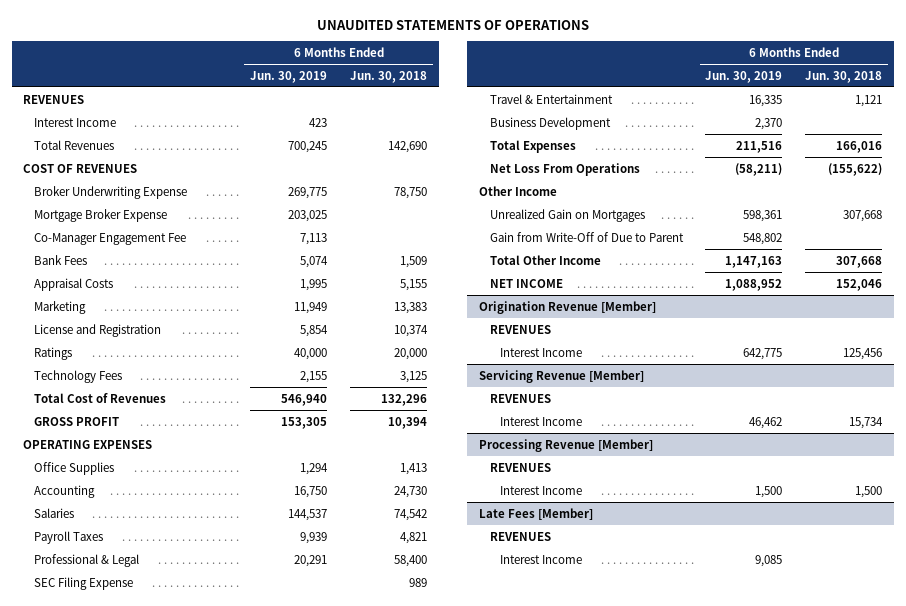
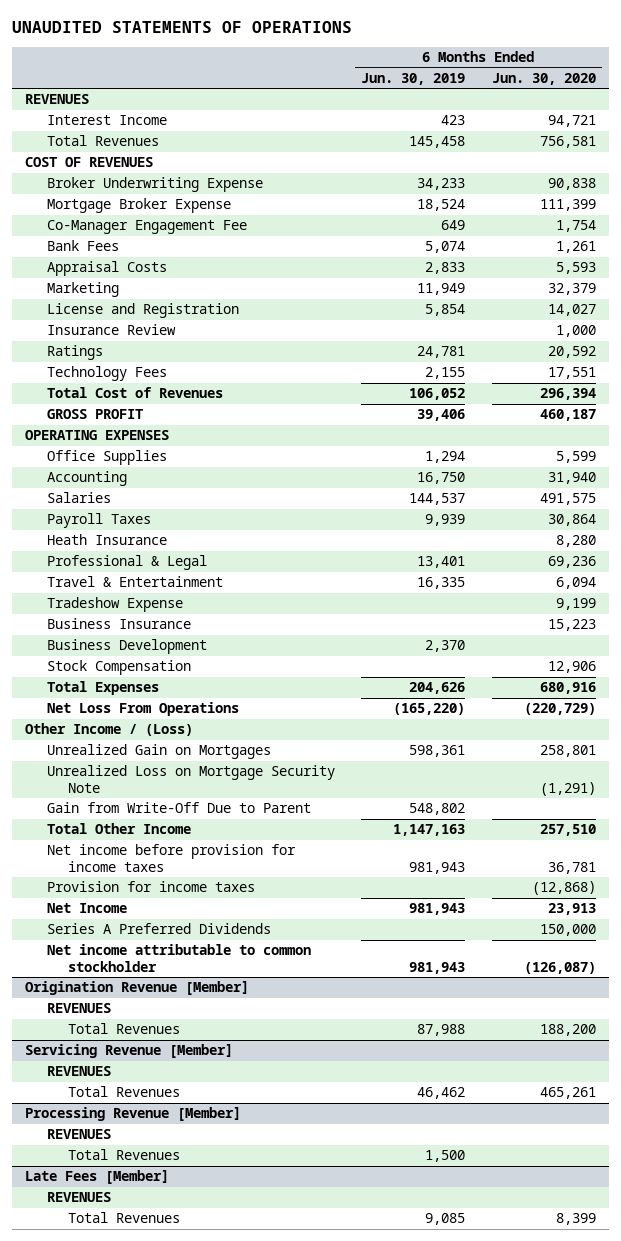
[350,70,428,83] Jun. 30, 2018 -> none
none -> [491,73,596,86] Jun. 30, 2020
[288,140,328,153] 700,245 -> [409,136,466,149] 145,458
[288,186,328,199] 269,775 -> [417,178,466,191] 34,233
[288,209,328,222] 203,025 -> [417,199,466,212] 18,524
[300,232,328,245] 7,113 -> [441,220,466,231] 649
[300,278,328,291] 1,995 -> [425,262,466,275] 2,833
none -> [46,324,176,336] Insurance Review
[294,347,328,360] 40,000 -> [417,346,466,359] 24,781
[281,393,328,406] 546,940 -> [409,388,466,401] 106,052
[281,416,328,429] 153,305 -> [417,409,466,422] 39,406
[34,576,134,590] SEC Filing Expense -> none
none -> [46,534,167,546] Heath Insurance
[294,554,328,567] 20,291 -> [417,556,466,569] 13,401
none -> [46,597,183,613] Tradeshow Expense
none -> [46,618,191,630] Business Insurance
none -> [46,660,191,676] Stock Compensation
[736,140,783,153] 211,516 -> [409,682,466,695] 204,626
[735,162,783,176] (58,211) -> [393,703,466,716] (165,220)
[478,185,557,196] Other Income -> [25,723,194,737] Other Income / (Loss)
none -> [46,765,335,793] Unrealized Loss on Mortgage Security Note
[489,231,684,242] Gain from Write-Off of Due to Parent -> [46,802,311,814] Gain from Write-Off Due to Parent
none -> [46,844,296,872] Net income before provision for income taxes
none -> [46,881,255,893] Provision for income taxes
[489,278,563,288] NET INCOME -> [46,903,127,914] Net Income
[725,278,783,291] 1,088,952 -> [409,903,466,916] 981,943
none -> [46,923,271,935] Series A Preferred Dividends
none -> [46,944,311,972] Net income attributable to common stockholder
[500,347,583,357] Interest Income -> none
none -> [67,1023,180,1035] Total Revenues
[500,416,583,426] Interest Income -> [67,1086,180,1098] Total Revenues
[500,485,583,495] Interest Income -> none
none -> [67,1149,180,1161] Total Revenues
[500,554,583,564] Interest Income -> [67,1212,180,1224] Total Revenues

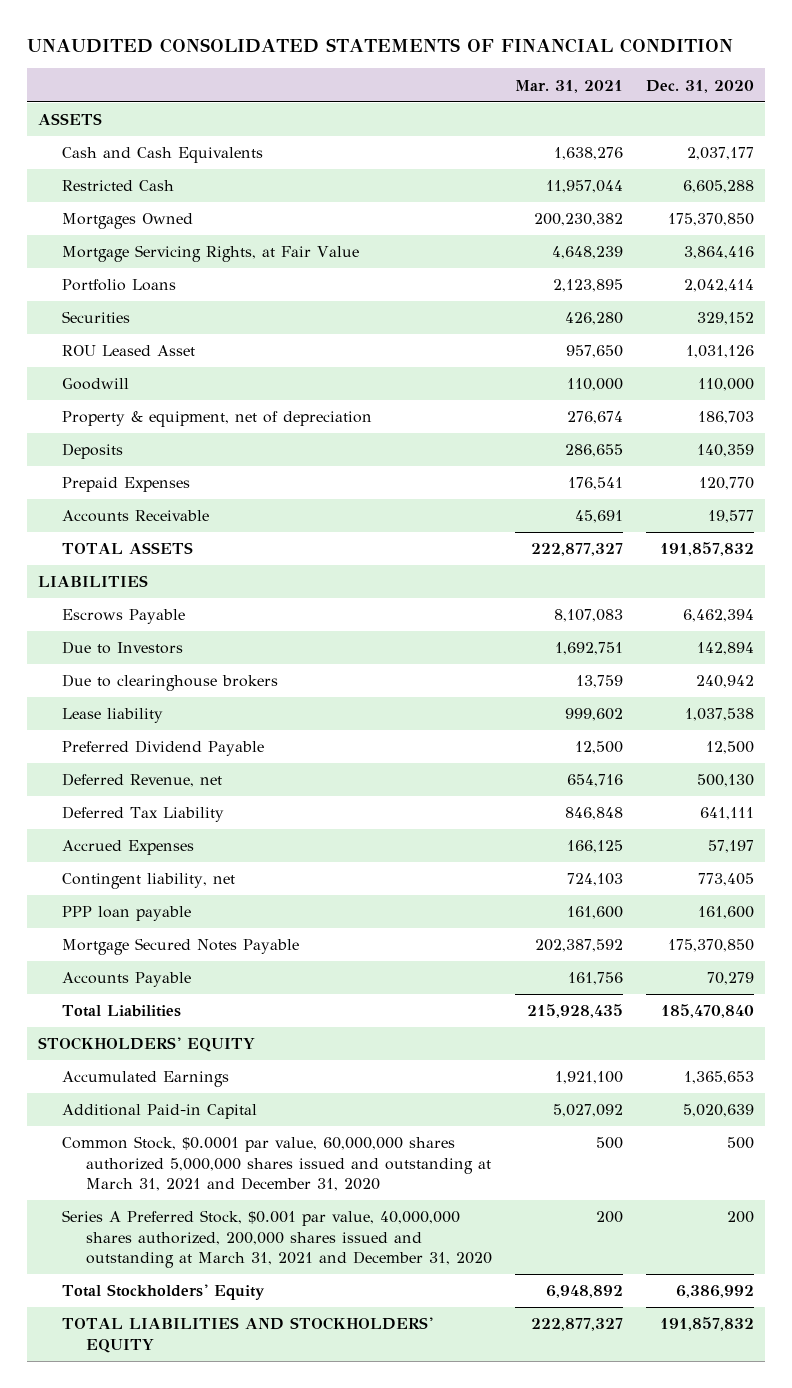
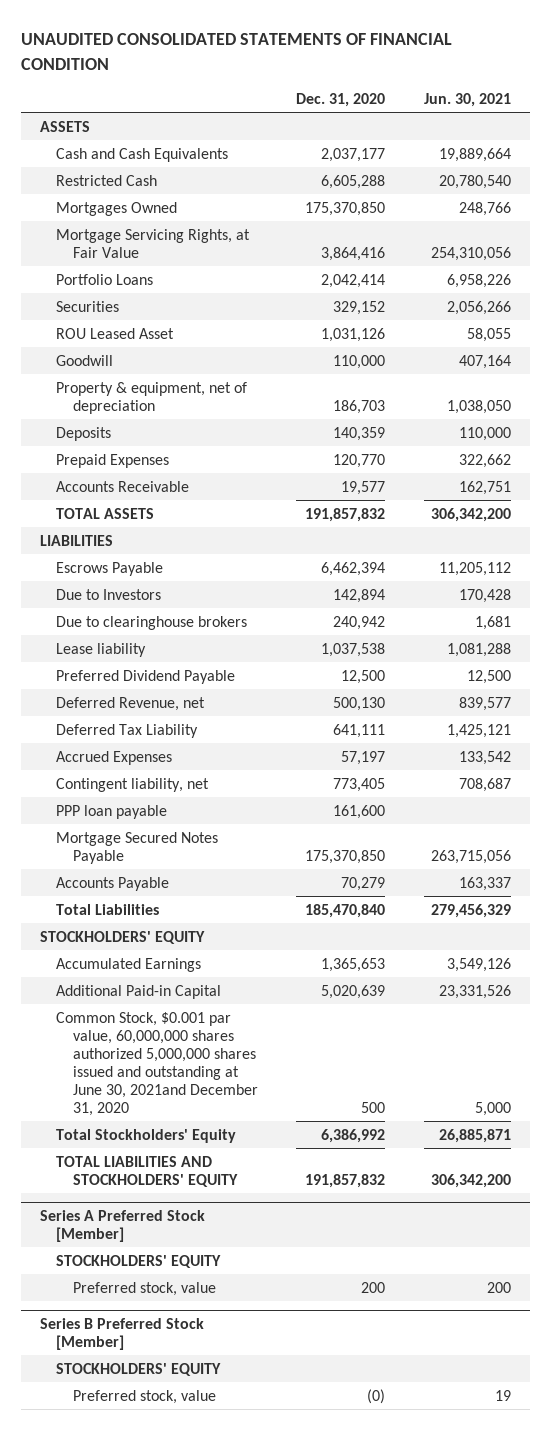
[514,79,623,93] Mar. 31, 2021 -> none
none -> [423,92,511,107] Jun. 30, 2021
[62,1210,493,1269] Series A Preferred Stock, $0.001 par value, 40,000,000 shares authorized, 200,000 shares issued and outstanding at March 31, 2021 and December 31, 2020 -> none
[62,1136,492,1192] Common Stock, $0.0001 par value, 60,000,000 shares authorized 5,000,000 shares issued and outstanding at March 31, 2021 and December 31, 2020 -> [56,1011,258,1117] Common Stock, $0.001 par value, 60,000,000 shares authorized 5,000,000 shares issued and outstanding at June 30, 2021and December 31, 2020
none -> [40,1209,206,1242] Series A Preferred Stock [Member]
none -> [56,1254,222,1268] STOCKHOLDERS' EQUITY
none -> [72,1281,216,1296] Preferred stock, value
none -> [40,1317,205,1350] Series B Preferred Stock [Member]
none -> [56,1362,222,1376] STOCKHOLDERS' EQUITY
none -> [72,1389,216,1404] Preferred stock, value

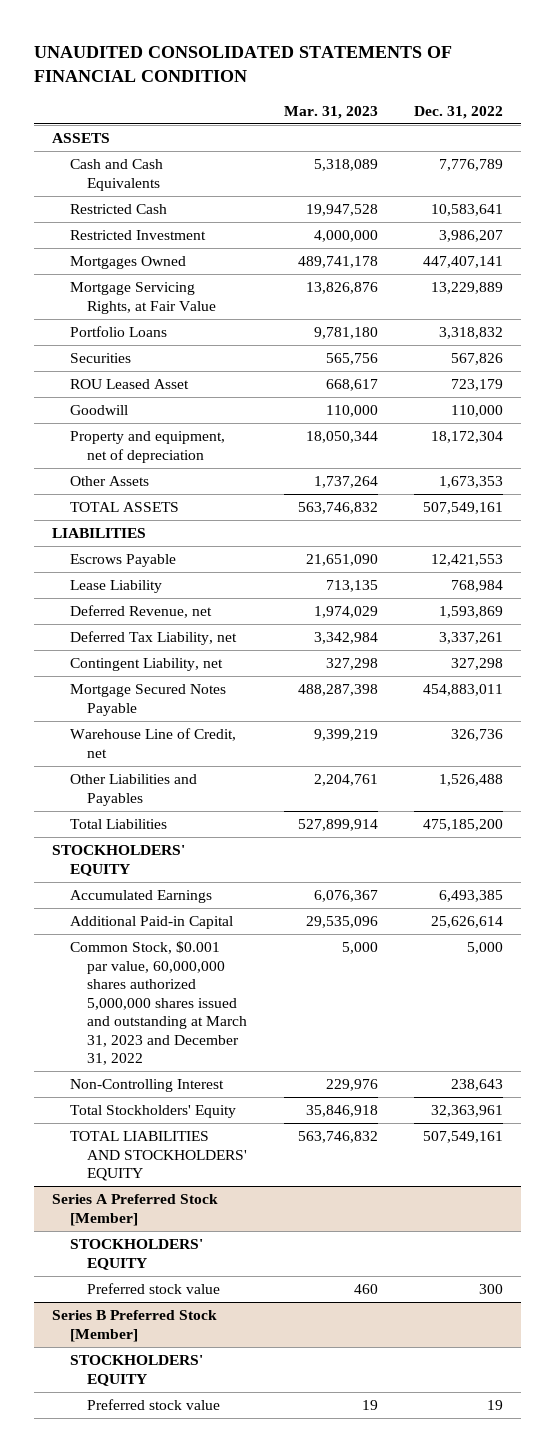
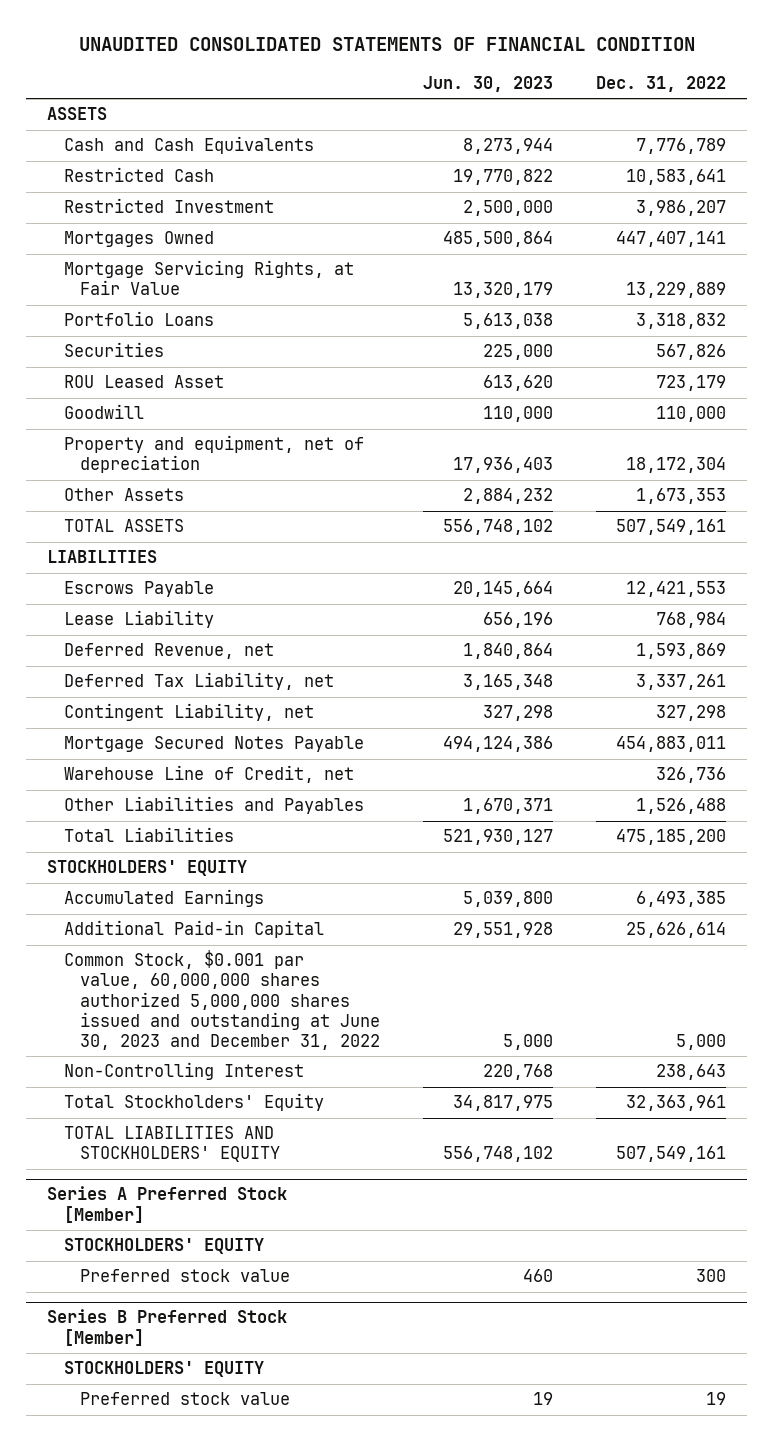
[283,105,378,119] Mar. 31, 2023 -> none
none -> [423,76,554,93] Jun. 30, 2023
[69,941,248,1066] Common Stock, $0.001 par value, 60,000,000 shares authorized 5,000,000 shares issued and outstanding at March 31, 2023 and December 31, 2022 -> [63,950,381,1051] Common Stock, $0.001 par value, 60,000,000 shares authorized 5,000,000 shares issued and outstanding at June 30, 2023 and December 31, 2022

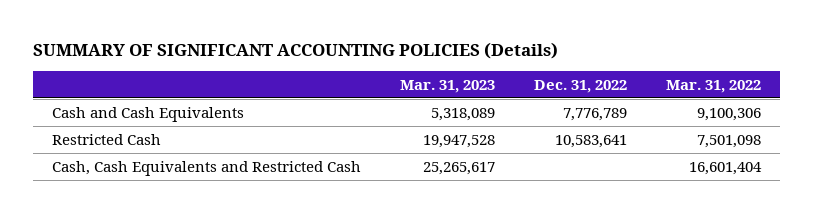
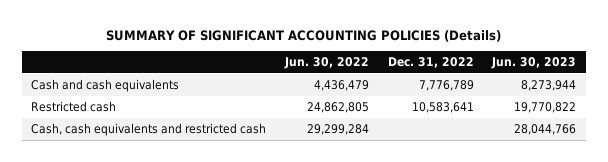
[400,79,496,93] Mar. 31, 2023 -> none
[665,79,761,93] Mar. 31, 2022 -> none
none -> [284,56,370,69] Jun. 30, 2022
none -> [491,56,577,69] Jun. 30, 2023
[52,106,245,122] Cash and Cash Equivalents -> [31,79,180,93] Cash and cash equivalents
[52,133,162,145] Restricted Cash -> [31,101,117,113] Restricted cash
[52,160,362,176] Cash, Cash Equivalents and Restricted Cash -> [31,123,267,137] Cash, cash equivalents and restricted cash

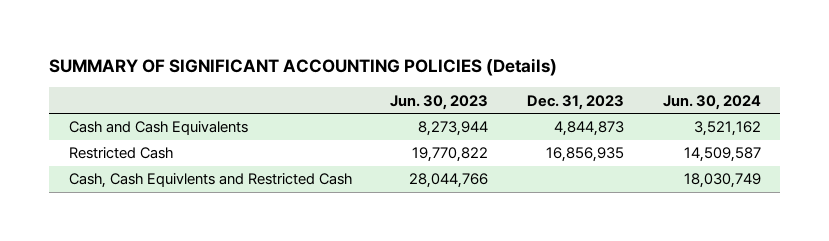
[284,56,370,69] Jun. 30, 2022 -> none
[387,56,474,68] Dec. 31, 2022 -> none
none -> [527,94,625,110] Dec. 31, 2023
none -> [662,94,761,110] Jun. 30, 2024
[31,79,180,93] Cash and cash equivalents -> [68,121,248,136] Cash and Cash Equivalents
[31,101,117,113] Restricted cash -> [68,147,173,160] Restricted Cash
[31,123,267,137] Cash, cash equivalents and restricted cash -> [68,173,352,189] Cash, Cash Equivlents and Restricted Cash

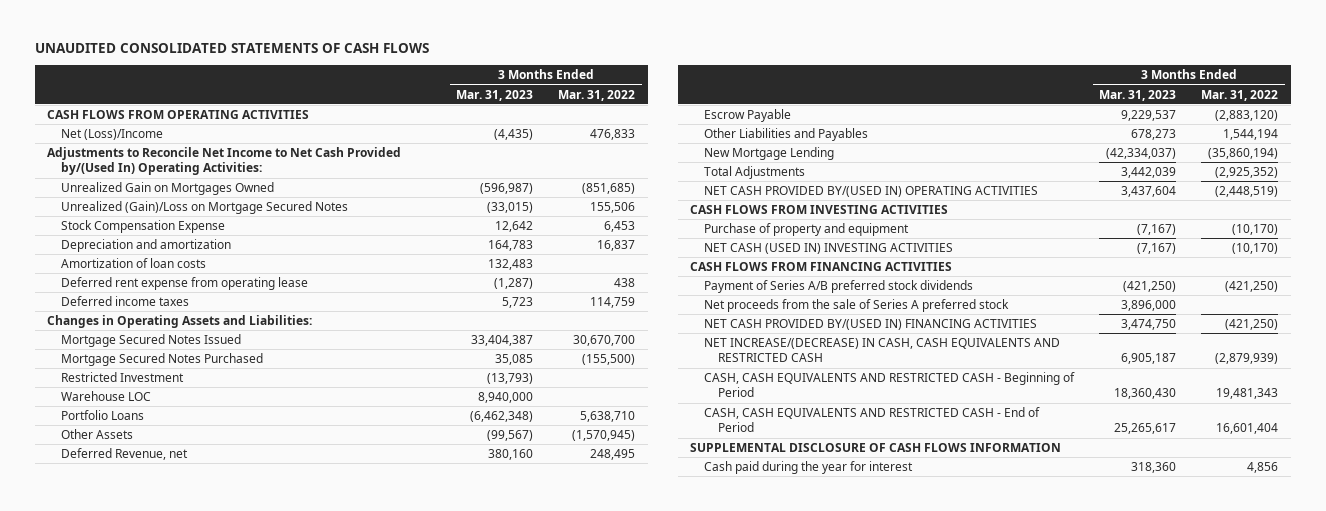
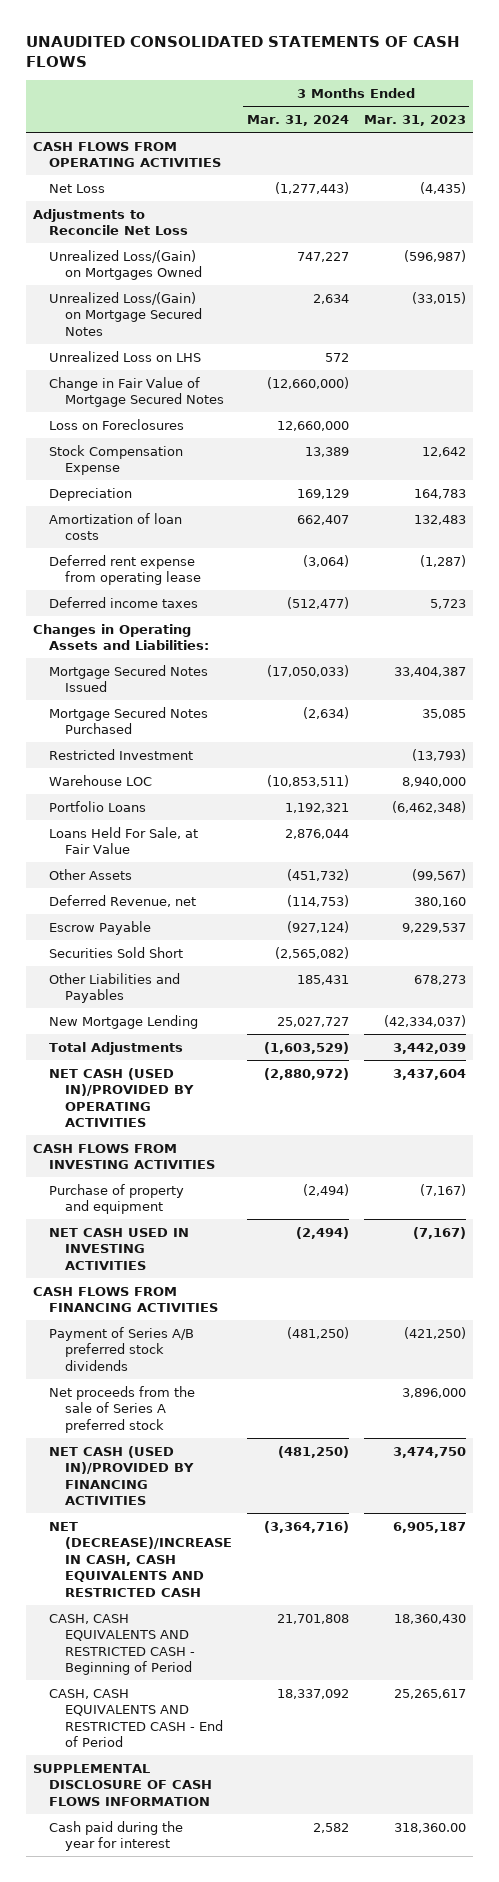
[558,89,636,101] Mar. 31, 2022 -> none
none -> [247,115,350,127] Mar. 31, 2024
[61,129,164,141] Net (Loss)/Income -> [49,183,106,193] Net Loss
[47,147,402,176] Adjustments to Reconcile Net Income to Net Cash Provided by/(Used In) Operating Activities: -> [33,208,189,236] Adjustments to Reconcile Net Loss
[61,182,275,196] Unrealized Gain on Mortgages Owned -> [49,249,203,281] Unrealized Loss/(Gain) on Mortgages Owned
[61,201,349,215] Unrealized (Gain)/Loss on Mortgage Secured Notes -> [49,291,203,336] Unrealized Loss/(Gain) on Mortgage Secured Notes
none -> [49,350,202,362] Unrealized Loss on LHS
none -> [49,376,225,408] Change in Fair Value of Mortgage Secured Notes
none -> [49,418,185,430] Loss on Foreclosures
[61,239,232,253] Depreciation and amortization -> [49,487,133,501] Depreciation
none -> [49,826,199,855] Loans Held For Sale, at Fair Value
none -> [49,946,184,958] Securities Sold Short
[704,186,1039,198] NET CASH PROVIDED BY/(USED IN) OPERATING ACTIVITIES -> [49,1067,195,1128] NET CASH (USED IN)/PROVIDED BY OPERATING ACTIVITIES
[704,243,954,255] NET CASH (USED IN) INVESTING ACTIVITIES -> [49,1227,190,1270] NET CASH USED IN INVESTING ACTIVITIES
[704,319,1038,331] NET CASH PROVIDED BY/(USED IN) FINANCING ACTIVITIES -> [49,1445,195,1506] NET CASH (USED IN)/PROVIDED BY FINANCING ACTIVITIES
[704,338,1061,363] NET INCREASE/(DECREASE) IN CASH, CASH EQUIVALENTS AND RESTRICTED CASH -> [49,1521,233,1597] NET (DECREASE)/INCREASE IN CASH, CASH EQUIVALENTS AND RESTRICTED CASH
[1131,462,1177,474] 318,360 -> [393,1822,466,1833] 318,360.00

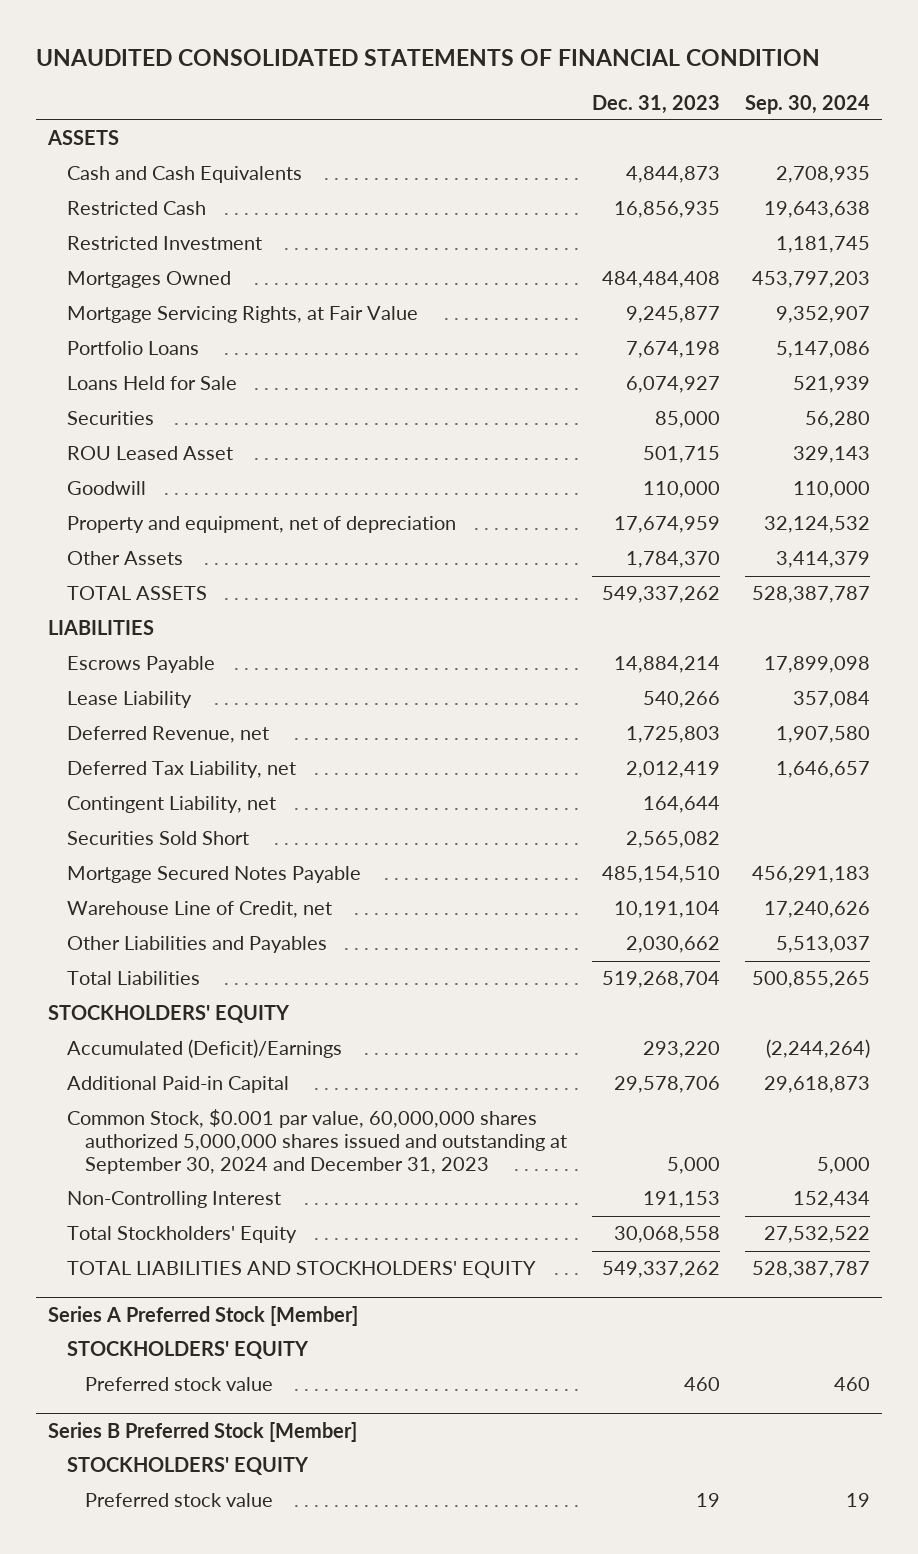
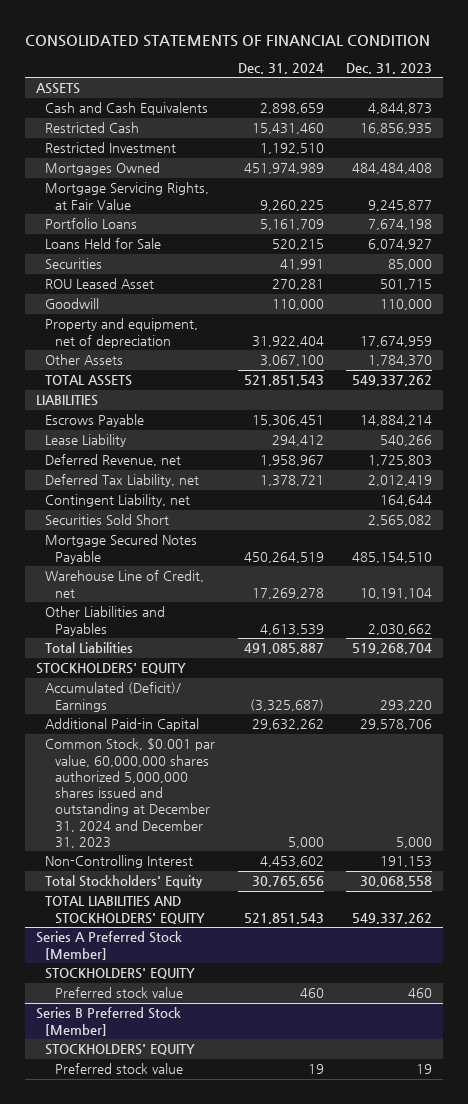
[35,48,820,66] UNAUDITED CONSOLIDATED STATEMENTS OF FINANCIAL CONDITION -> [25,34,431,47] CONSOLIDATED STATEMENTS OF FINANCIAL CONDITION
[744,94,870,114] Sep. 30, 2024 -> none
none -> [237,62,324,74] Dec. 31, 2024
[66,1039,342,1059] Accumulated (Deficit)/Earnings -> [45,682,182,712] Accumulated (Deficit)/ Earnings
[66,1109,567,1174] Common Stock, $0.001 par value, 60,000,000 shares authorized 5,000,000 shares issued and outstanding at September 30, 2024 and December 31, 2023 -> [45,738,216,848] Common Stock, $0.001 par value, 60,000,000 shares authorized 5,000,000 shares issued and outstanding at December 31, 2024 and December 31, 2023

